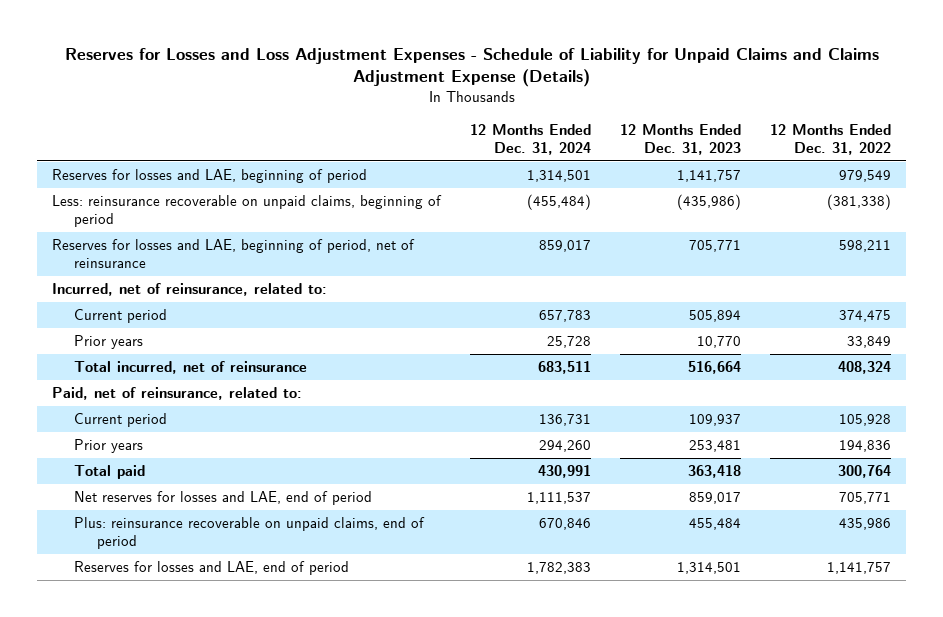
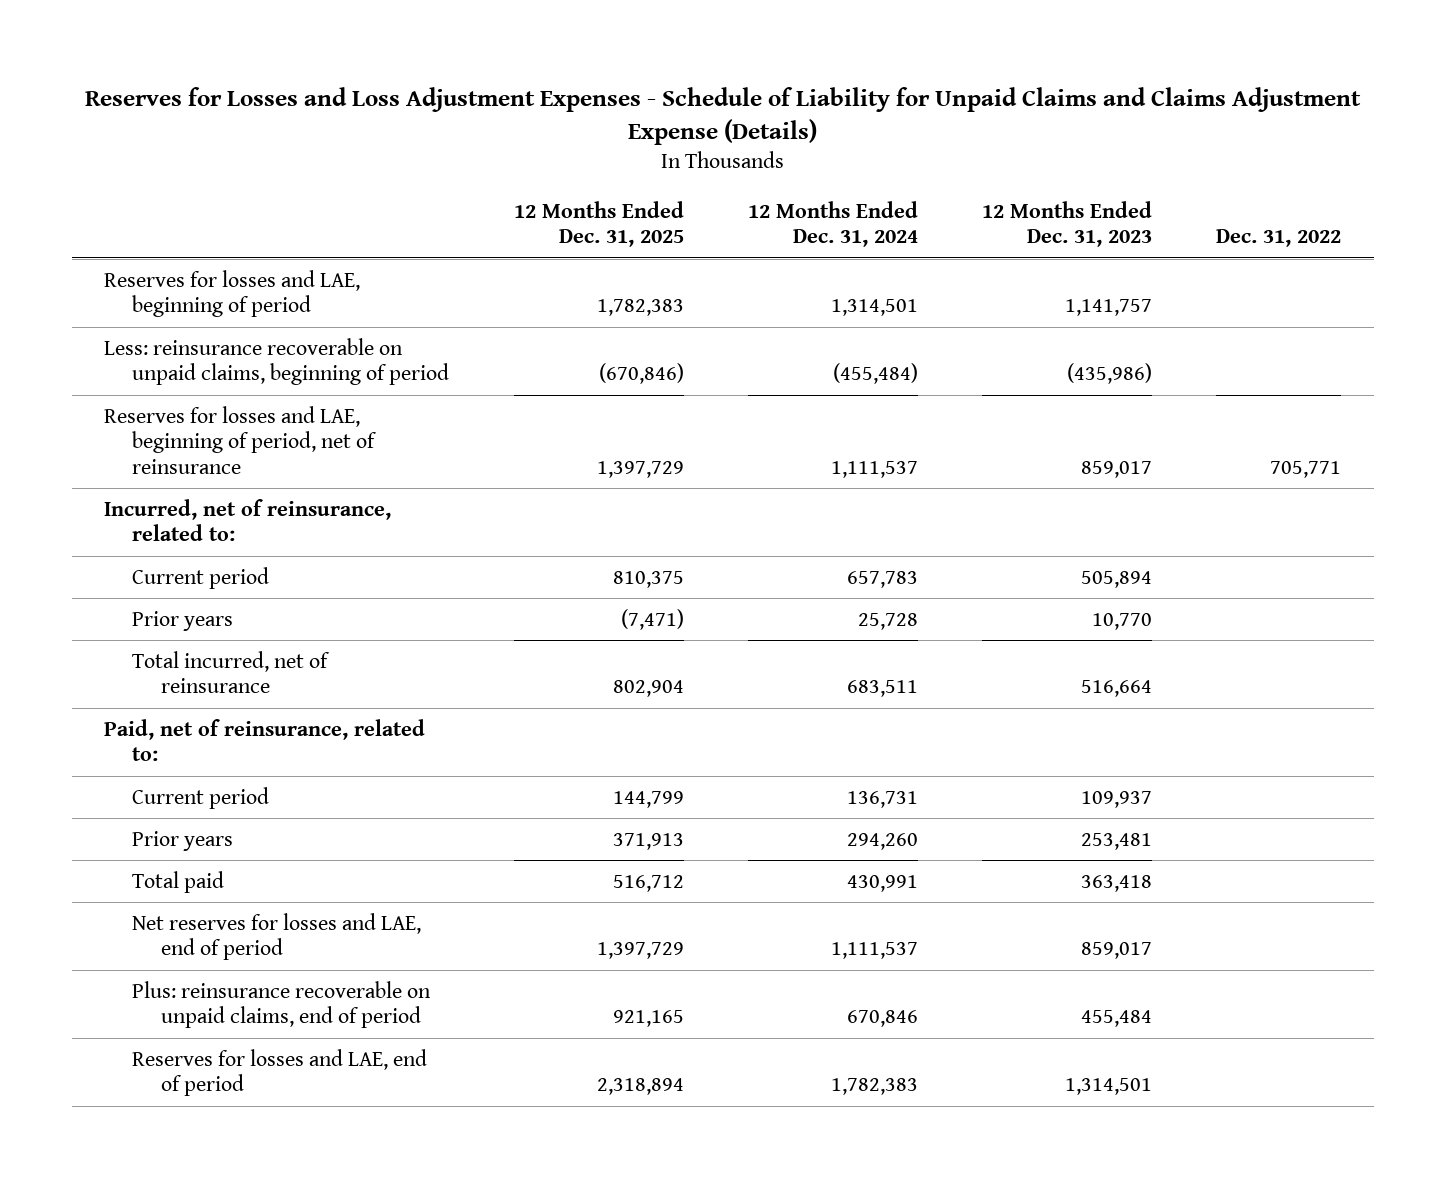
[770,123,892,155] 12 Months Ended Dec. 31, 2022 -> none
none -> [513,200,684,248] 12 Months Ended Dec. 31, 2025
none -> [1216,229,1342,248] Dec. 31, 2022
[538,240,591,253] 859,017 -> [830,461,918,479] 1,111,537
[689,240,742,253] 705,771 -> [1081,461,1153,479] 859,017

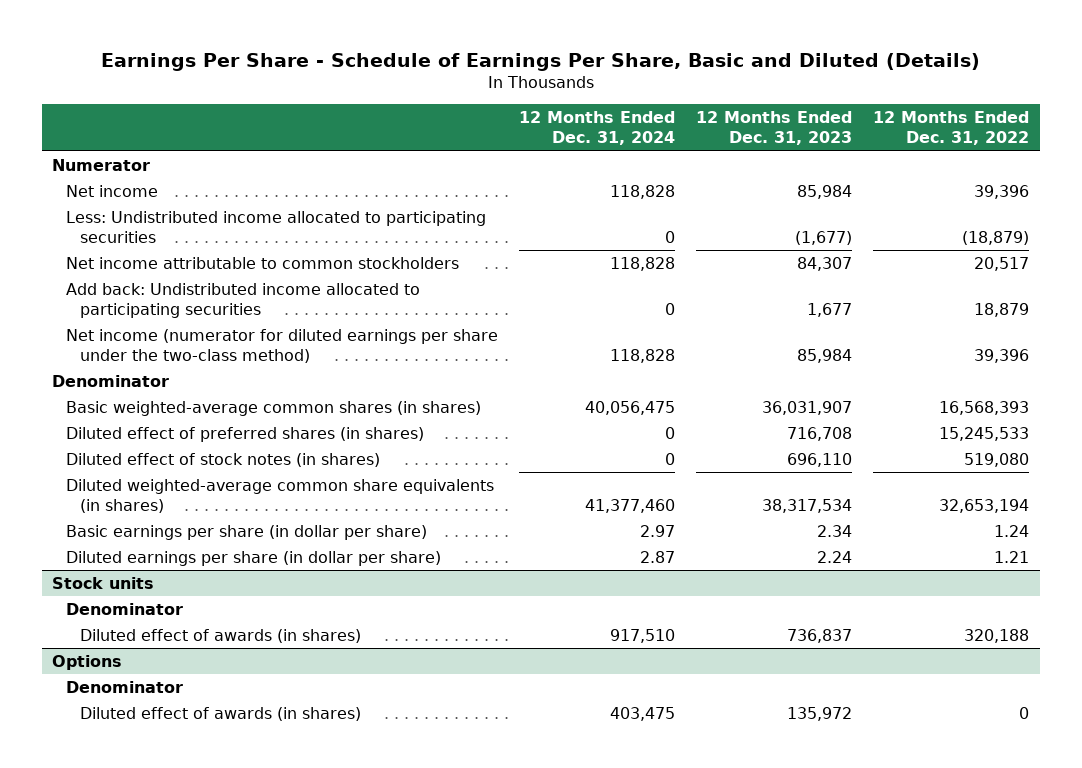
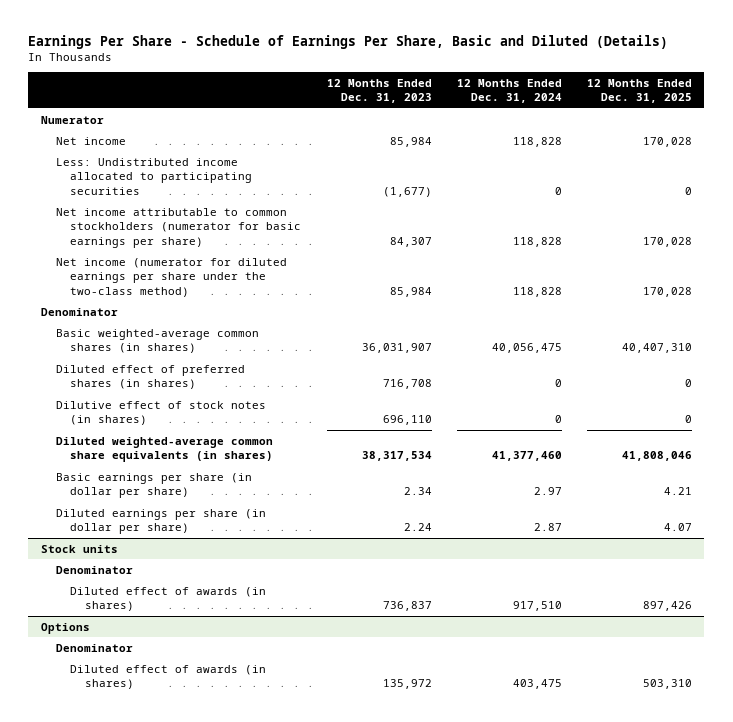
[873,111,1030,146] 12 Months Ended Dec. 31, 2022 -> none
none -> [586,78,692,103] 12 Months Ended Dec. 31, 2025
[66,283,421,318] Add back: Undistributed income allocated to participating securities -> none
[66,257,460,270] Net income attributable to common stockholders -> [55,207,302,248] Net income attributable to common stockholders (numerator for basic earnings per share)
[66,453,381,468] Diluted effect of stock notes (in shares) -> [55,400,266,426] Dilutive effect of stock notes (in shares)

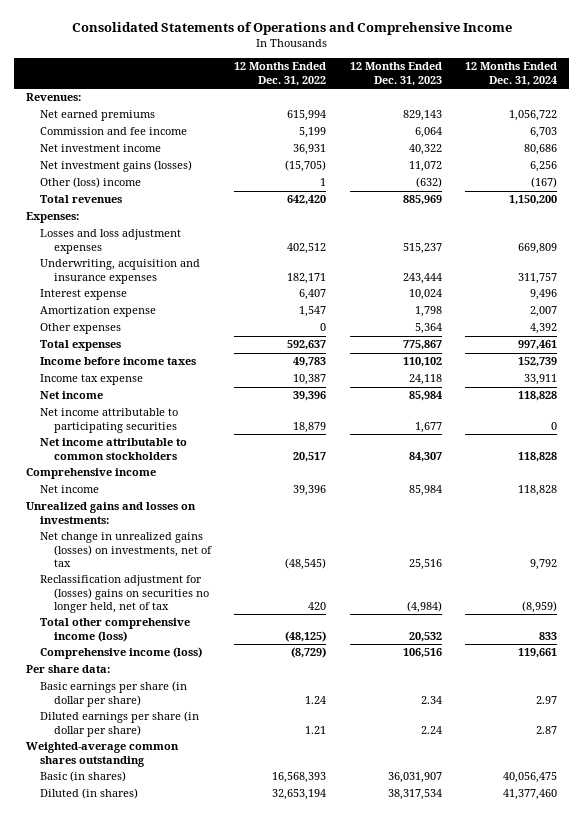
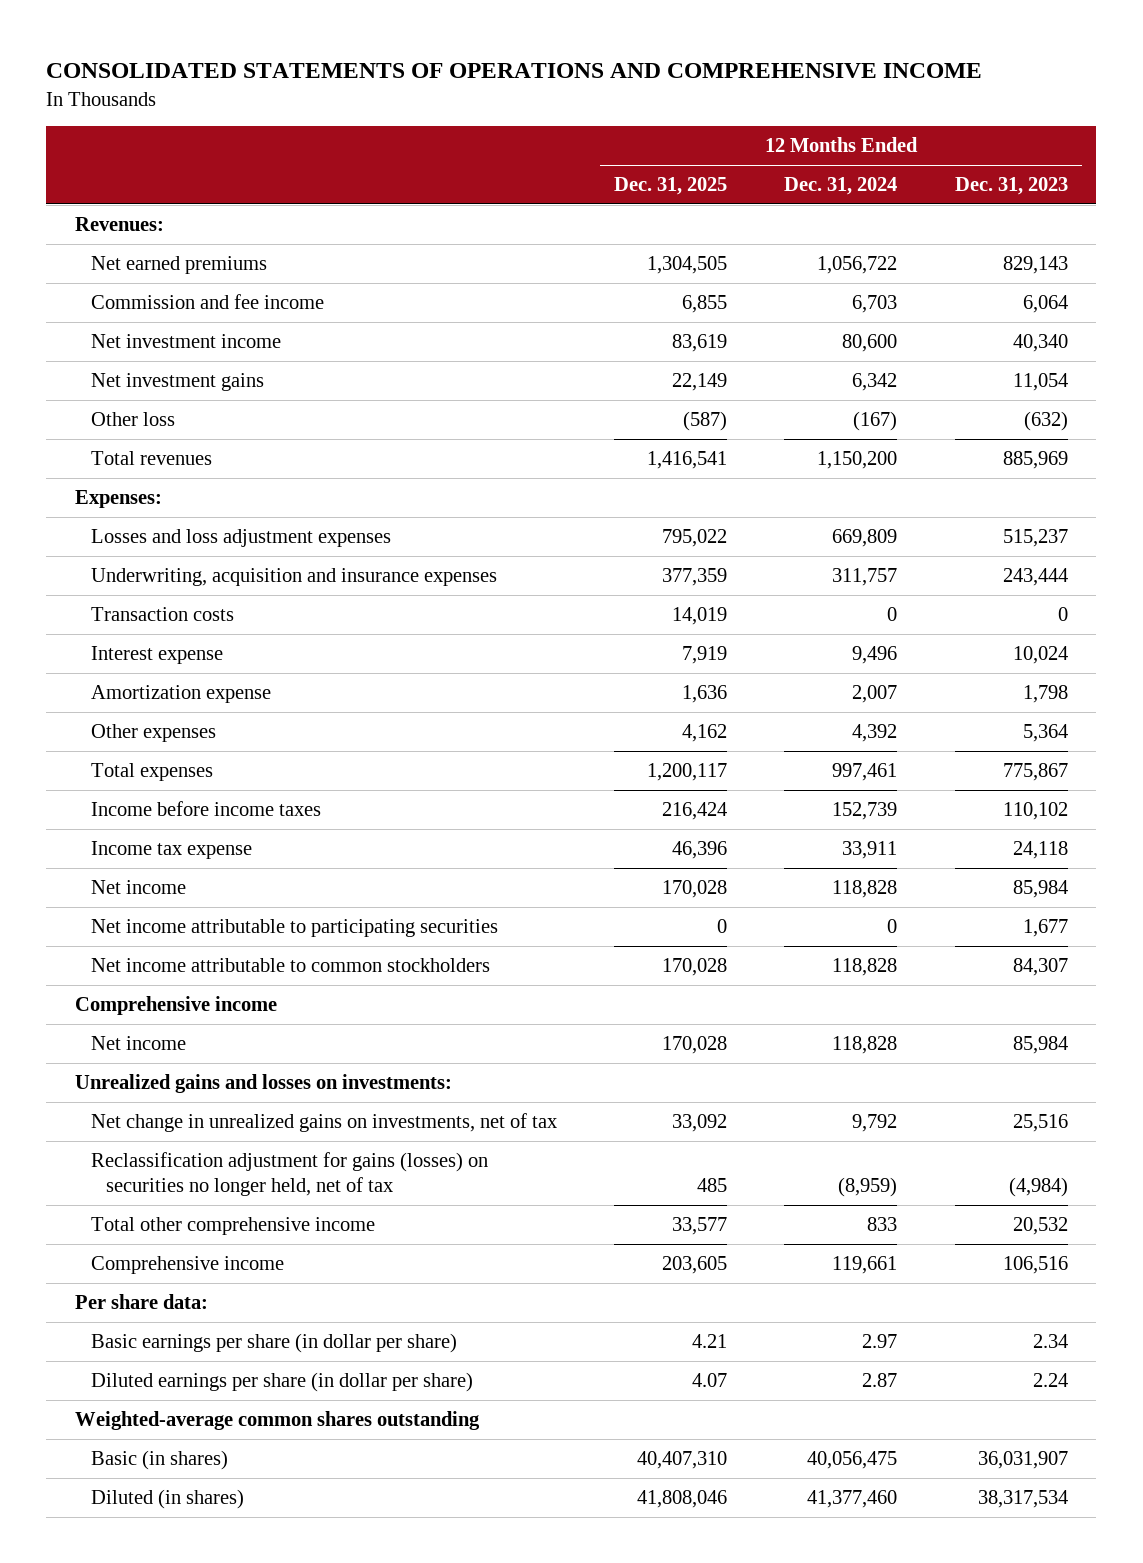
[71,21,512,35] Consolidated Statements of Operations and Comprehensive Income -> [46,63,983,79] CONSOLIDATED STATEMENTS OF OPERATIONS AND COMPREHENSIVE INCOME
[234,62,327,86] 12 Months Ended Dec. 31, 2022 -> none
none -> [613,177,727,196] Dec. 31, 2025
[408,144,442,156] 40,322 -> [1012,334,1068,353] 40,340
[523,144,557,156] 80,686 -> [842,334,898,353] 80,600
[40,160,193,173] Net investment gains (losses) -> [90,373,264,392] Net investment gains
[408,161,442,173] 11,072 -> [1012,373,1068,392] 11,054
[529,161,557,173] 6,256 -> [852,373,898,392] 6,342
[40,177,142,189] Other (loss) income -> [90,412,175,427] Other loss
none -> [90,607,234,622] Transaction costs
[40,532,213,568] Net change in unrealized gains (losses) on investments, net of tax -> [90,1113,557,1133] Net change in unrealized gains on investments, net of tax
[40,575,210,614] Reclassification adjustment for (losses) gains on securities no longer held, net of tax -> [90,1152,488,1197] Reclassification adjustment for gains (losses) on securities no longer held, net of tax
[40,618,191,642] Total other comprehensive income (loss) -> [90,1217,375,1236] Total other comprehensive income
[40,647,203,660] Comprehensive income (loss) -> [90,1256,284,1275] Comprehensive income

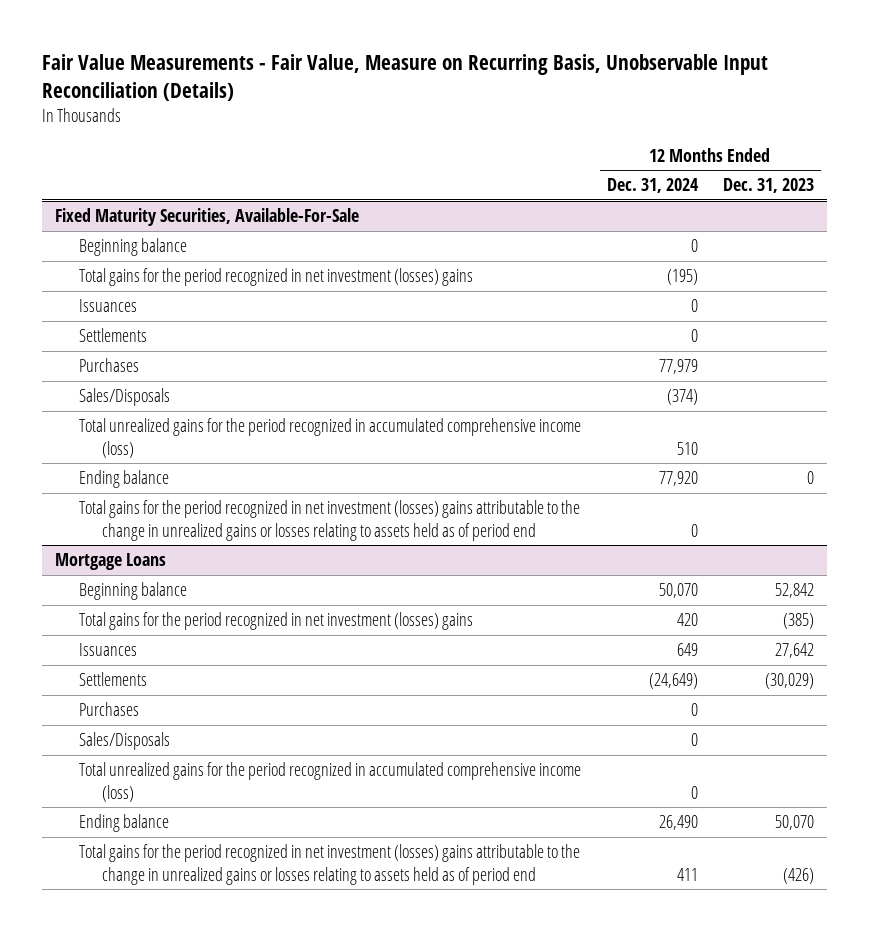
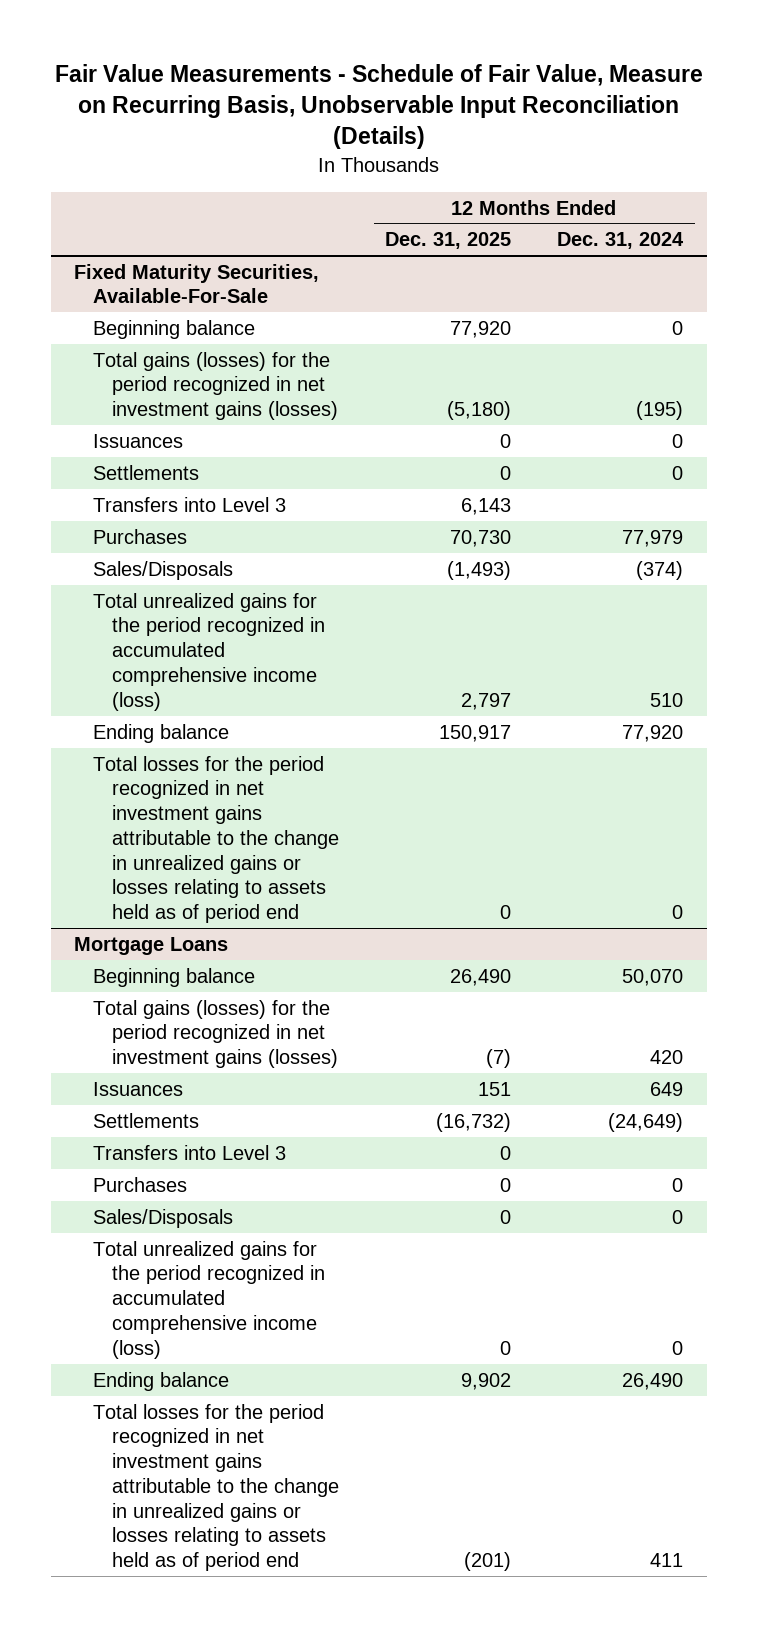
[42,54,769,102] Fair Value Measurements - Fair Value, Measure on Recurring Basis, Unobservable Input Reconciliation (Details) -> [54,63,703,150] Fair Value Measurements - Schedule of Fair Value, Measure on Recurring Basis, Unobservable Input Reconciliation (Details)
[723,178,815,194] Dec. 31, 2023 -> none
none -> [385,232,512,250] Dec. 31, 2025
[78,268,473,287] Total gains for the period recognized in net investment (losses) gains -> [92,351,338,421] Total gains (losses) for the period recognized in net investment gains (losses)
none -> [92,496,286,512] Transfers into Level 3
[78,500,580,541] Total gains for the period recognized in net investment (losses) gains attributable to the change in unrealized gains or losses relating to assets held as of period end -> [92,755,339,924] Total losses for the period recognized in net investment gains attributable to the change in unrealized gains or losses relating to assets held as of period end
[78,612,473,631] Total gains for the period recognized in net investment (losses) gains -> [92,999,338,1069] Total gains (losses) for the period recognized in net investment gains (losses)
none -> [92,1144,286,1160] Transfers into Level 3
[78,844,580,885] Total gains for the period recognized in net investment (losses) gains attributable to the change in unrealized gains or losses relating to assets held as of period end -> [92,1403,339,1572] Total losses for the period recognized in net investment gains attributable to the change in unrealized gains or losses relating to assets held as of period end

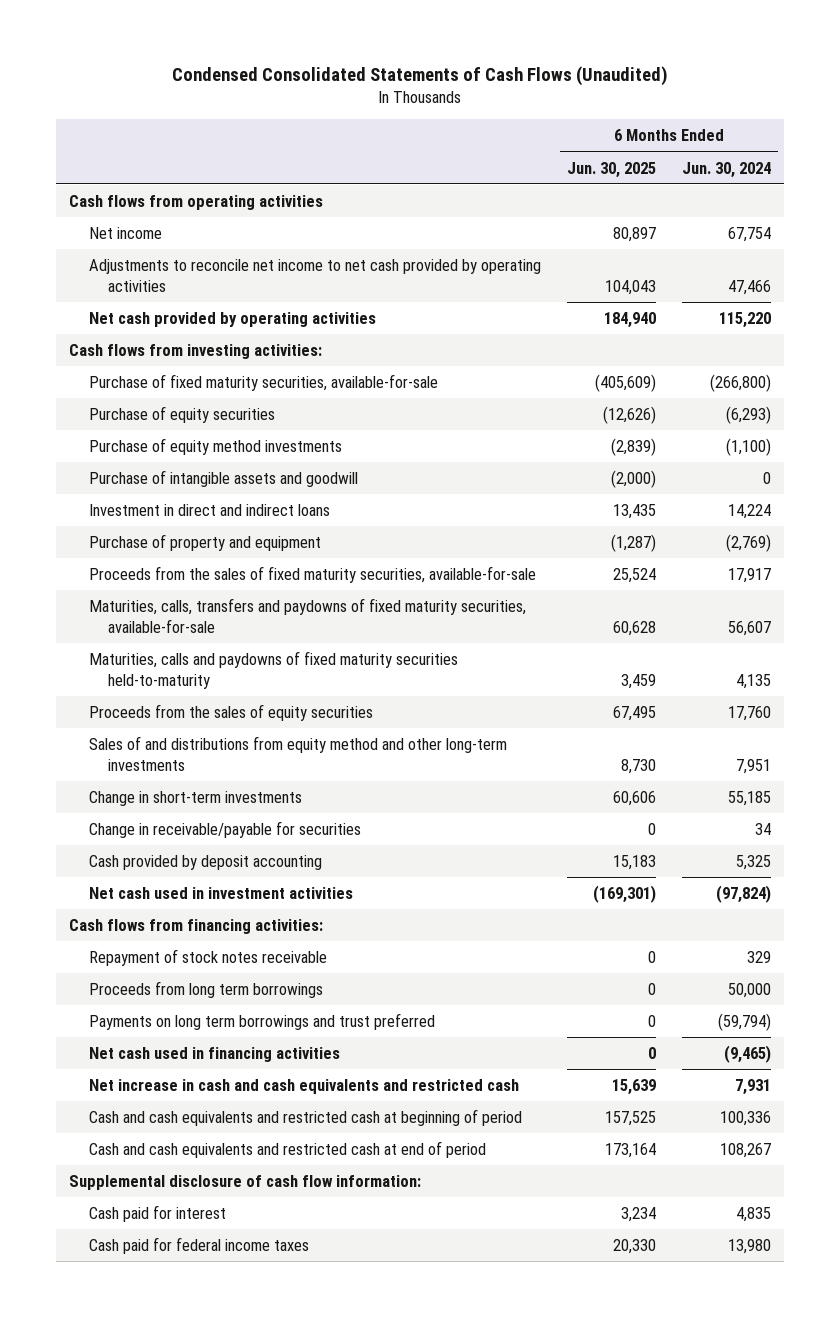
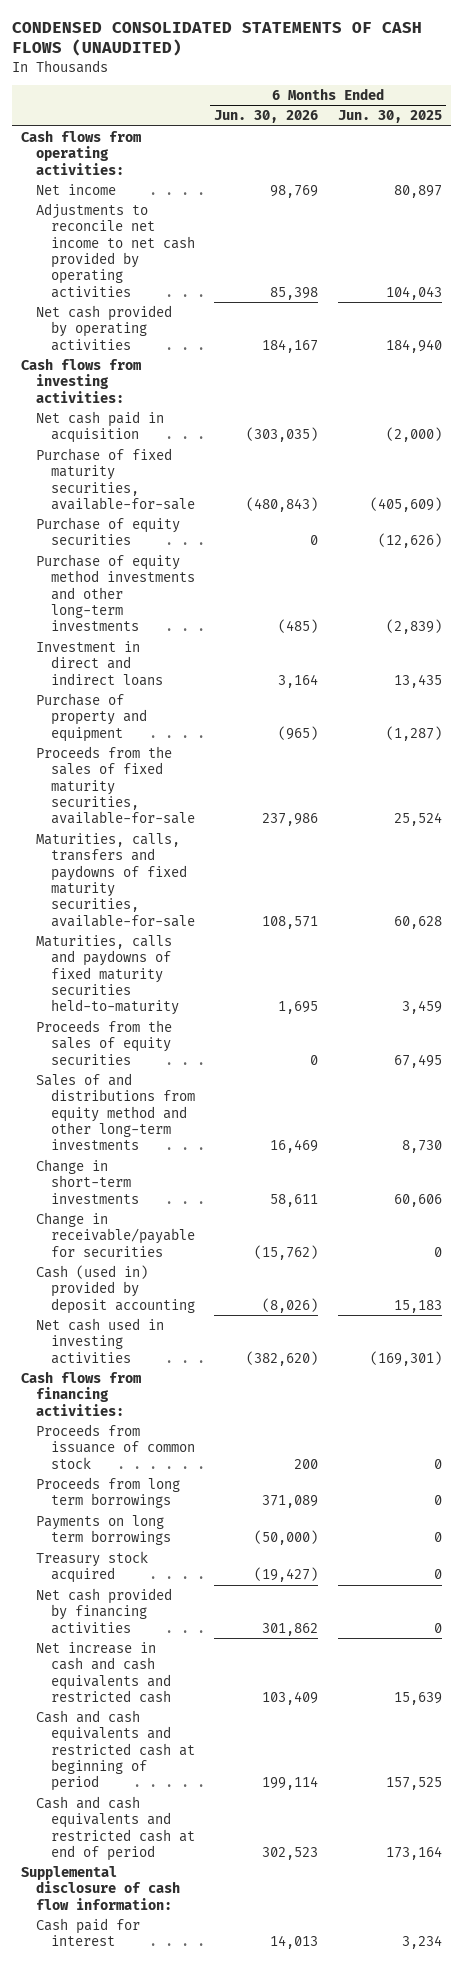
[172,66,669,87] Condensed Consolidated Statements of Cash Flows (Unaudited) -> [11,21,422,57] CONDENSED CONSOLIDATED STATEMENTS OF CASH FLOWS (UNAUDITED)
[682,161,772,178] Jun. 30, 2024 -> none
none -> [214,110,319,124] Jun. 30, 2026
[69,194,324,210] Cash flows from operating activities -> [21,129,142,175] Cash flows from operating activities:
none -> [36,410,165,444] Net cash paid in acquisition
[88,469,358,487] Purchase of intangible assets and goodwill -> none
[88,437,342,455] Purchase of equity method investments -> [36,553,196,632] Purchase of equity method investments and other long-term investments
[88,854,322,870] Cash provided by deposit accounting -> [36,1264,196,1314] Cash (used in) provided by deposit accounting
[88,886,353,899] Net cash used in investment activities -> [36,1317,165,1364] Net cash used in investing activities
[88,948,327,966] Repayment of stock notes receivable -> none
none -> [36,1423,196,1469] Proceeds from issuance of common stock
[88,1012,435,1030] Payments on long term borrowings and trust preferred -> [36,1514,172,1546] Payments on long term borrowings
none -> [36,1550,149,1584] Treasury stock acquired
[88,1046,340,1062] Net cash used in financing activities -> [36,1587,173,1634] Net cash provided by financing activities
[88,1236,309,1254] Cash paid for federal income taxes -> none

